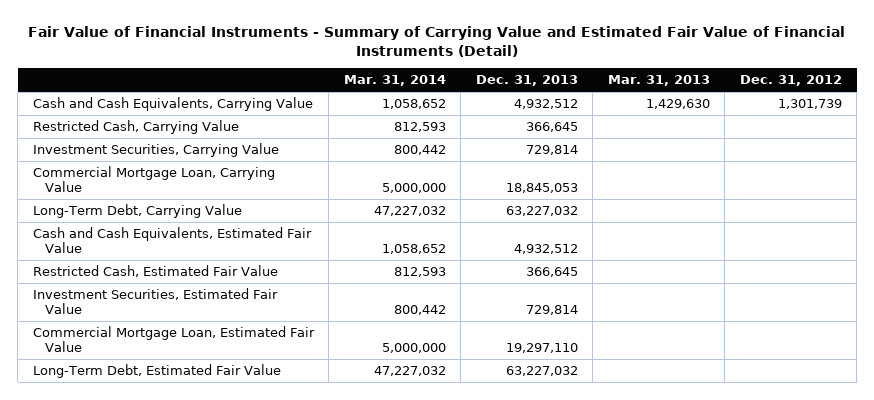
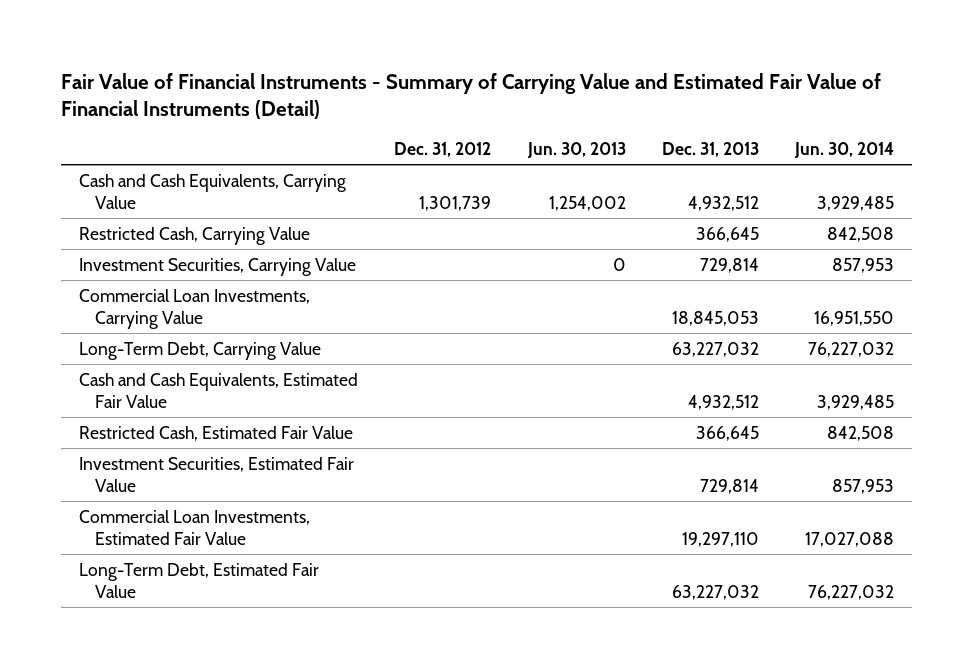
[343,75,446,87] Mar. 31, 2014 -> none
[607,75,710,87] Mar. 31, 2013 -> none
none -> [526,142,626,159] Jun. 30, 2013
none -> [793,142,894,159] Jun. 30, 2014
[32,165,275,193] Commercial Mortgage Loan, Carrying Value -> [79,288,311,330] Commercial Loan Investments, Carrying Value
[32,325,315,353] Commercial Mortgage Loan, Estimated Fair Value -> [79,509,311,546] Commercial Loan Investments, Estimated Fair Value

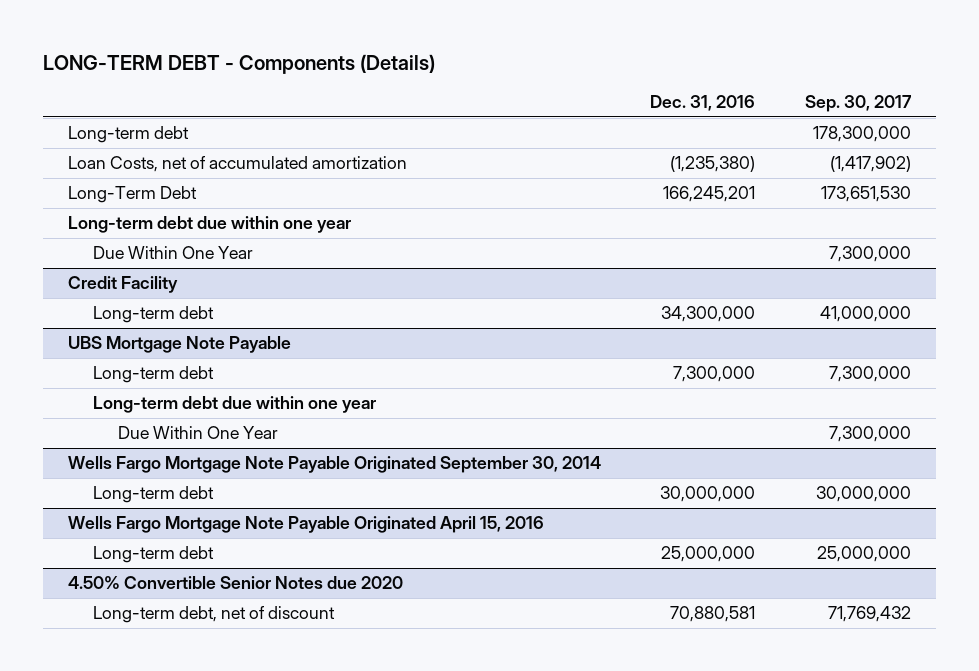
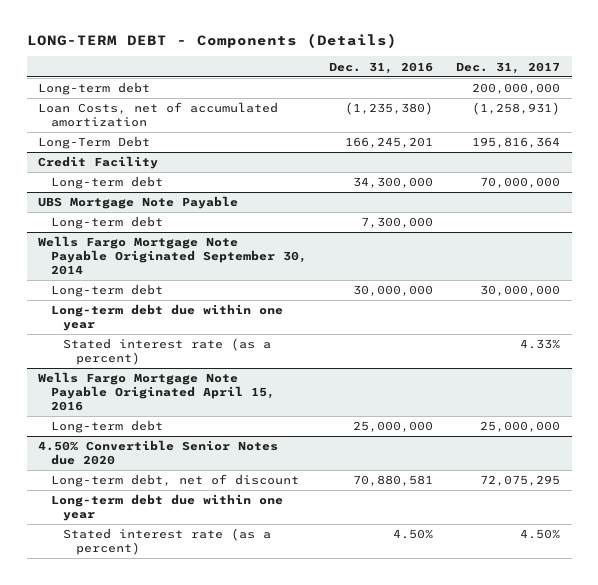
[804,95,912,113] Sep. 30, 2017 -> none
none -> [456,61,561,74] Dec. 31, 2017
[67,216,351,234] Long-term debt due within one year -> none
[92,246,253,260] Due Within One Year -> none
[92,396,376,414] Long-term debt due within one year -> none
[117,426,278,440] Due Within One Year -> none
none -> [50,304,283,331] Long-term debt due within one year
none -> [63,338,272,365] Stated interest rate (as a percent)
none -> [50,494,283,521] Long-term debt due within one year
none -> [63,528,272,555] Stated interest rate (as a percent)

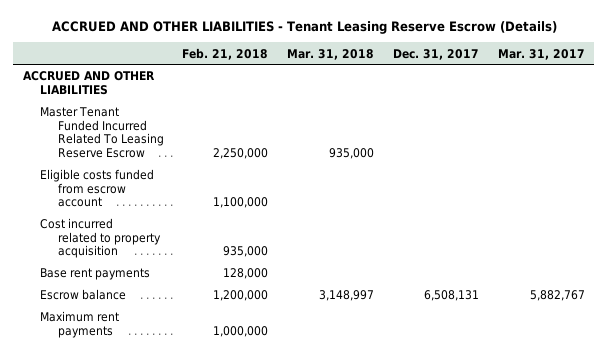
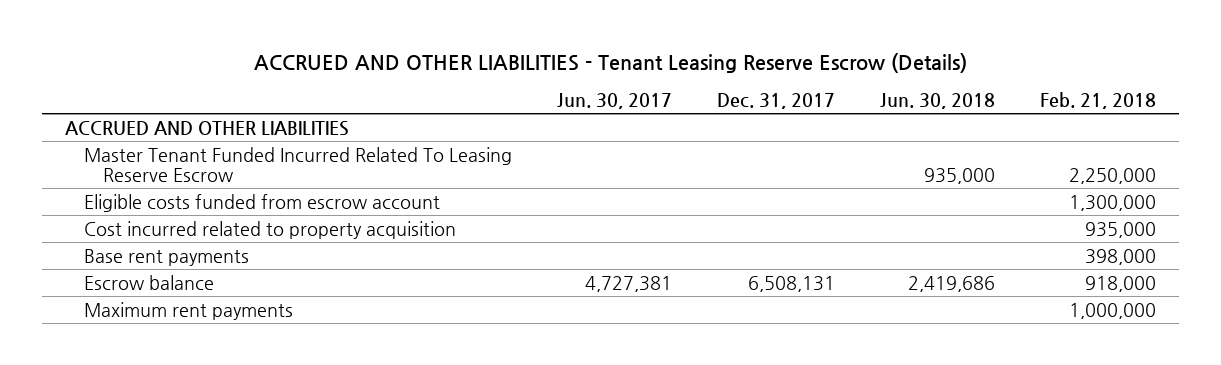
[287,48,375,60] Mar. 31, 2018 -> none
[497,48,585,60] Mar. 31, 2017 -> none
none -> [556,92,672,109] Jun. 30, 2017
none -> [879,92,995,109] Jun. 30, 2018
[213,197,269,209] 1,100,000 -> [1069,194,1157,211] 1,300,000
[223,268,269,280] 128,000 -> [1085,248,1157,265] 398,000
[213,290,269,302] 1,200,000 -> [1085,275,1157,292] 918,000

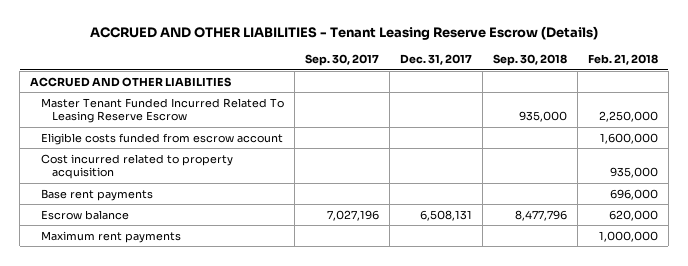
[556,92,672,109] Jun. 30, 2017 -> none
[879,92,995,109] Jun. 30, 2018 -> none
none -> [305,53,380,66] Sep. 30, 2017
none -> [492,53,567,66] Sep. 30, 2018
[1069,194,1157,211] 1,300,000 -> [599,132,658,144] 1,600,000
[1085,248,1157,265] 398,000 -> [609,188,658,200] 696,000
[1085,275,1157,292] 918,000 -> [608,209,658,221] 620,000

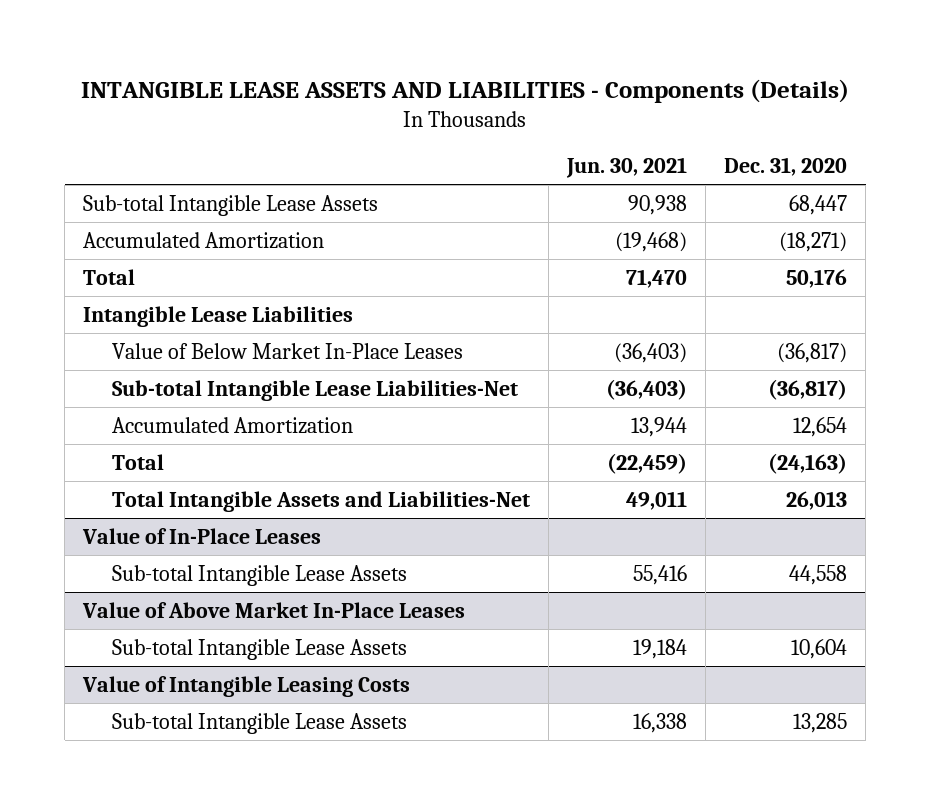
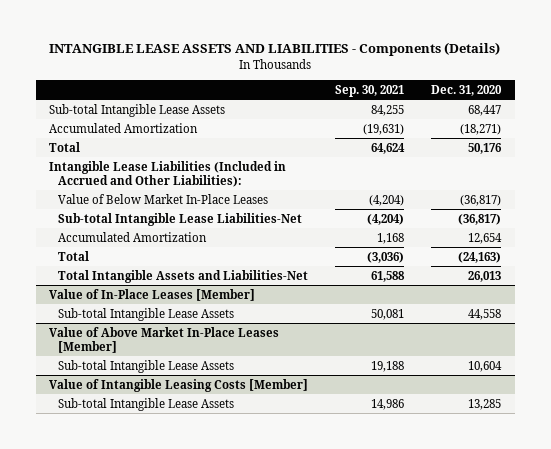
[566,157,688,179] Jun. 30, 2021 -> none
none -> [335,84,405,97] Sep. 30, 2021
[83,305,354,327] Intangible Lease Liabilities -> [49,160,287,187] Intangible Lease Liabilities (Included in Accrued and Other Liabilities):
[82,527,322,544] Value of In-Place Leases -> [49,288,256,301] Value of In-Place Leases [Member]
[82,601,466,618] Value of Above Market In-Place Leases -> [49,326,280,353] Value of Above Market In-Place Leases [Member]
[82,675,411,697] Value of Intangible Leasing Costs -> [49,378,309,392] Value of Intangible Leasing Costs [Member]

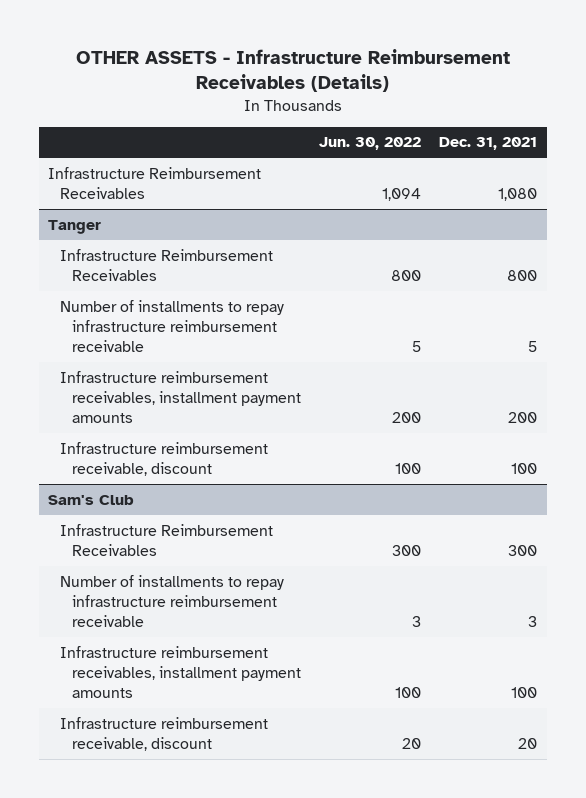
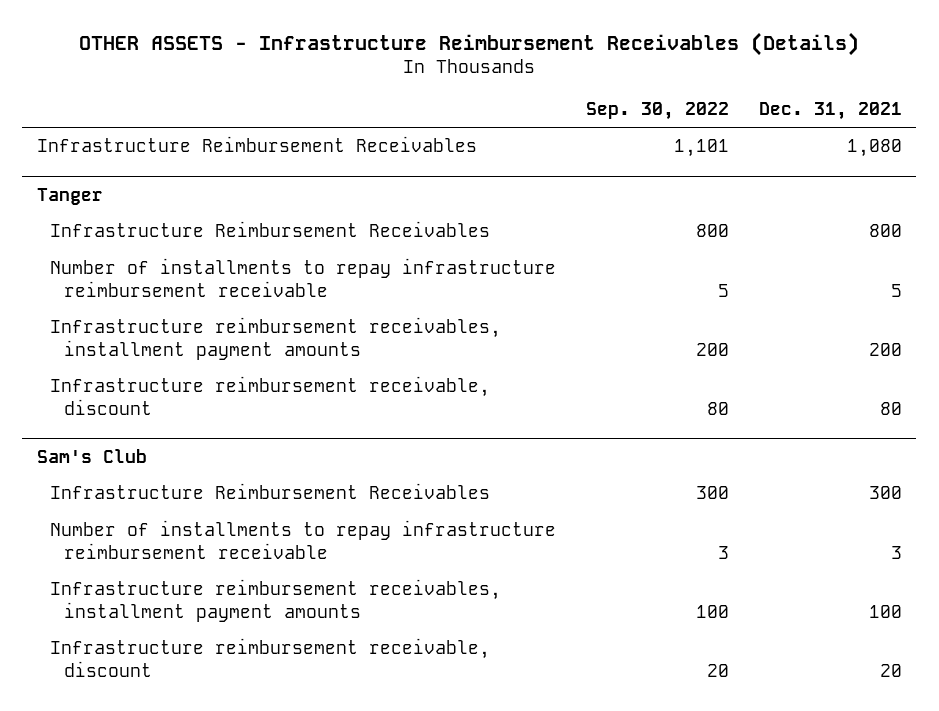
[318,137,421,151] Jun. 30, 2022 -> none
none -> [586,102,730,121] Sep. 30, 2022
[511,462,538,474] 100 -> [879,402,902,416] 80

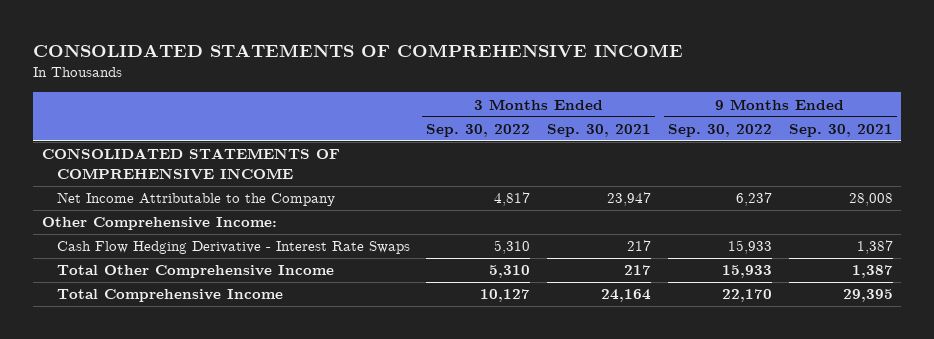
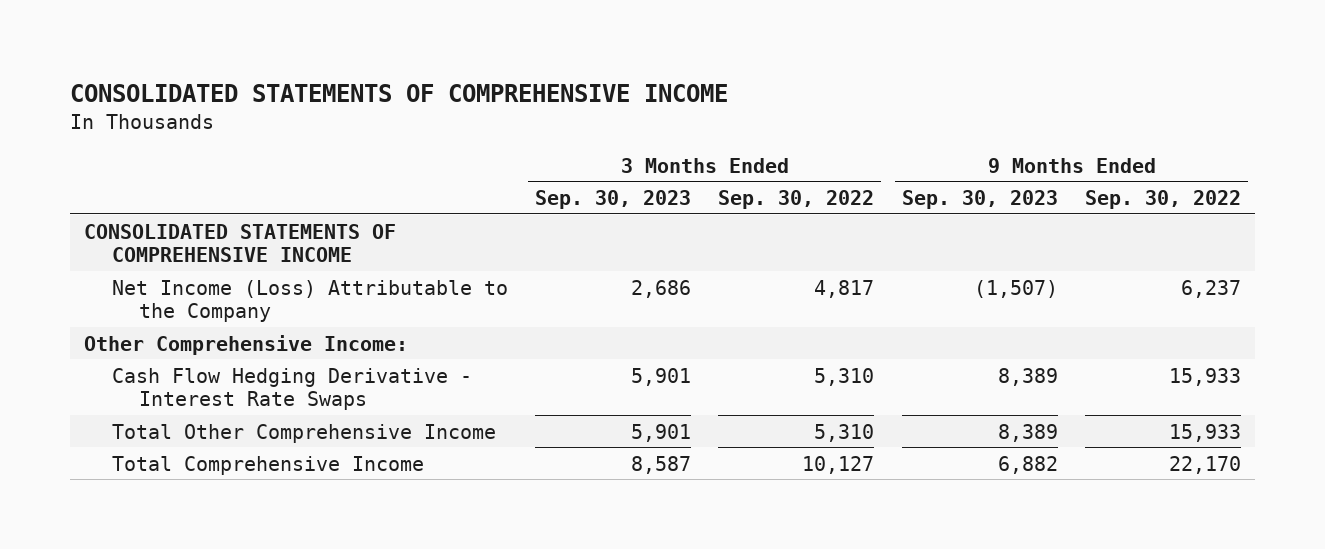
[547,123,652,137] Sep. 30, 2021 -> none
[788,123,893,137] Sep. 30, 2021 -> none
none -> [534,190,691,210] Sep. 30, 2023
none -> [901,190,1058,210] Sep. 30, 2023
[56,192,335,207] Net Income Attributable to the Company -> [111,279,508,323] Net Income (Loss) Attributable to the Company

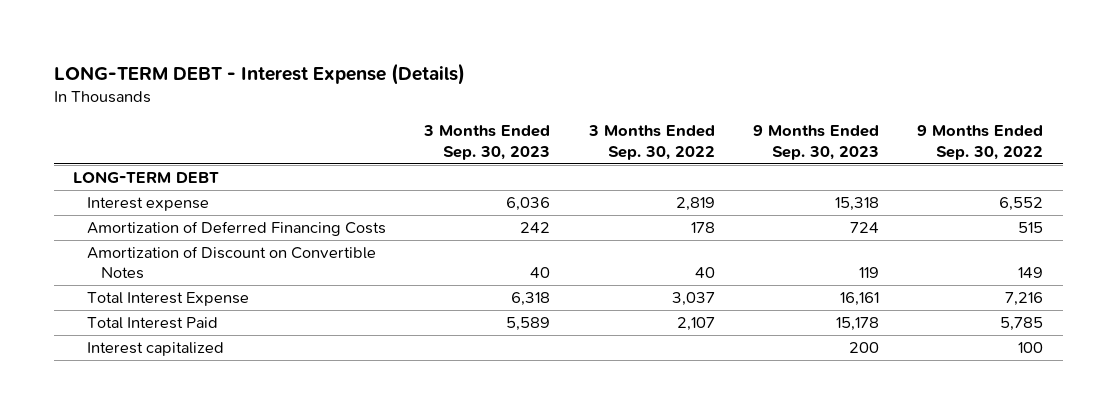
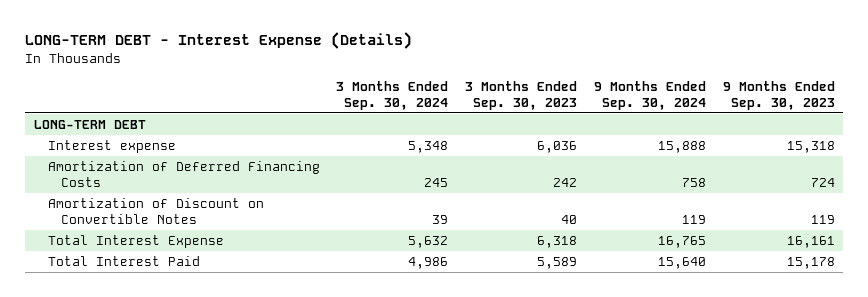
[587,125,715,160] 3 Months Ended Sep. 30, 2022 -> none
[917,125,1044,160] 9 Months Ended Sep. 30, 2022 -> none
none -> [336,80,449,110] 3 Months Ended Sep. 30, 2024
none -> [593,80,706,110] 9 Months Ended Sep. 30, 2024
[87,341,225,356] Interest capitalized -> none

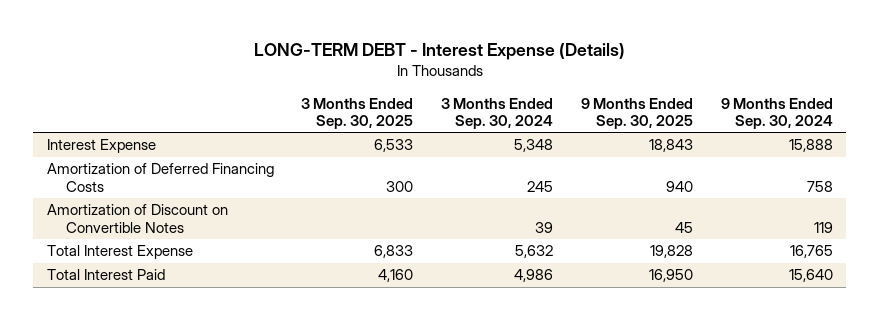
[465,80,578,110] 3 Months Ended Sep. 30, 2023 -> none
[722,80,835,110] 9 Months Ended Sep. 30, 2023 -> none
none -> [301,97,414,129] 3 Months Ended Sep. 30, 2025
none -> [580,97,693,129] 9 Months Ended Sep. 30, 2025
[33,120,146,130] LONG-TERM DEBT -> none
[47,140,176,154] Interest expense -> [46,139,156,154] Interest Expense

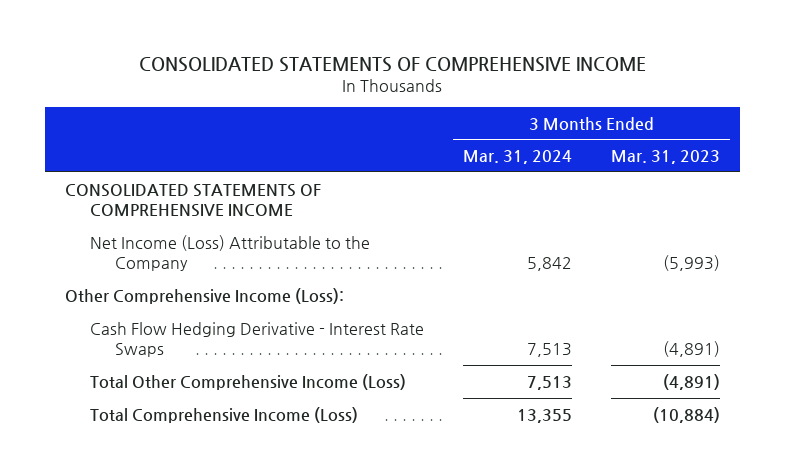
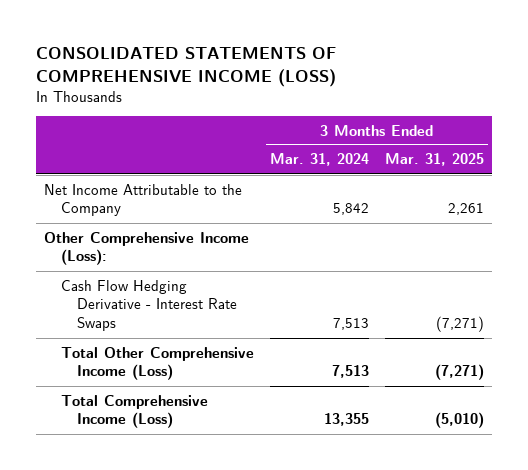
[139,56,647,72] CONSOLIDATED STATEMENTS OF COMPREHENSIVE INCOME -> [36,47,337,87] CONSOLIDATED STATEMENTS OF COMPREHENSIVE INCOME (LOSS)
[611,150,721,165] Mar. 31, 2023 -> none
none -> [385,153,485,167] Mar. 31, 2025
[64,183,321,218] CONSOLIDATED STATEMENTS OF COMPREHENSIVE INCOME -> none
[89,234,370,272] Net Income (Loss) Attributable to the Company -> [44,183,243,217] Net Income Attributable to the Company

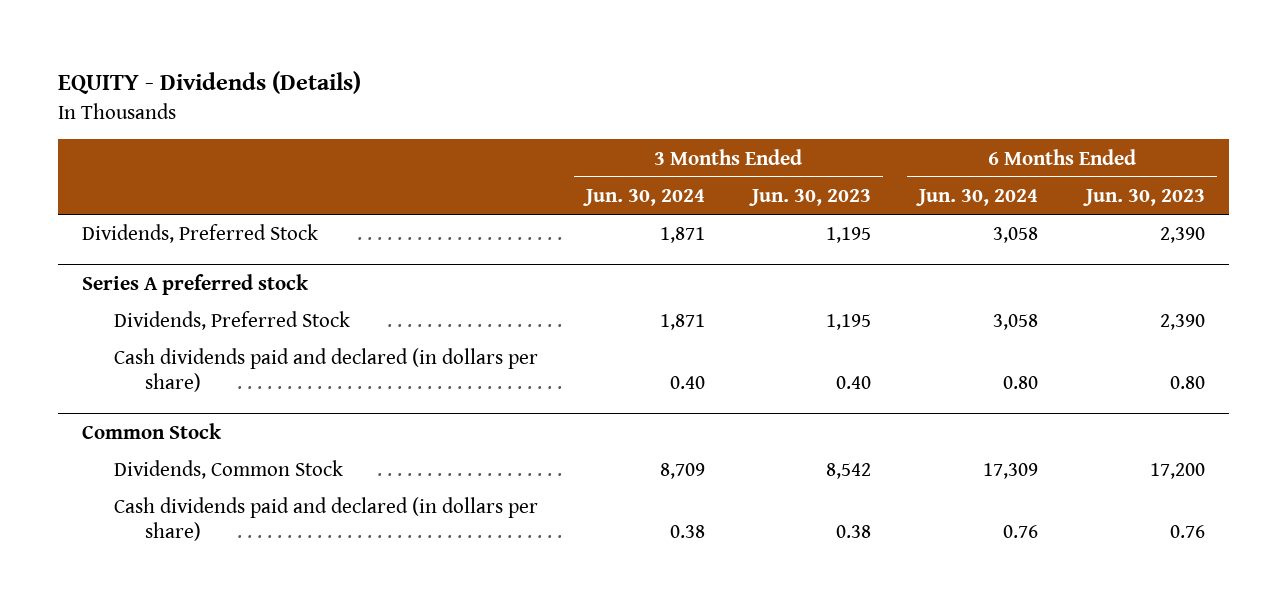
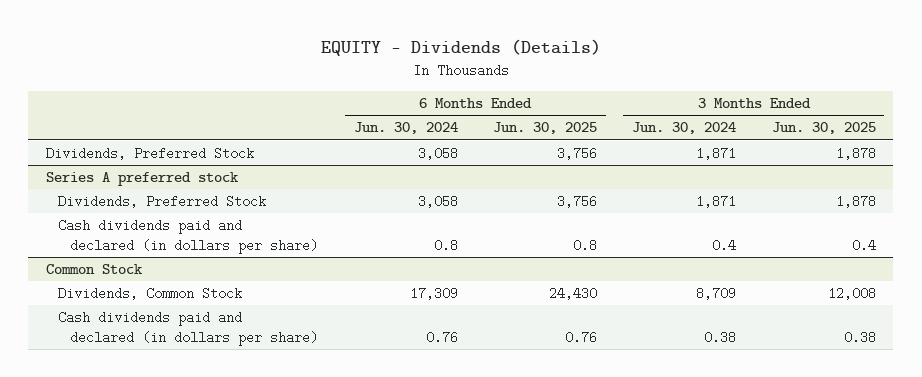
[749,189,872,207] Jun. 30, 2023 -> none
[1083,189,1206,207] Jun. 30, 2023 -> none
none -> [492,122,597,135] Jun. 30, 2025
none -> [771,122,876,135] Jun. 30, 2025
[669,376,705,390] 0.40 -> [712,238,737,252] 0.4
[1003,376,1039,390] 0.80 -> [433,238,458,252] 0.8

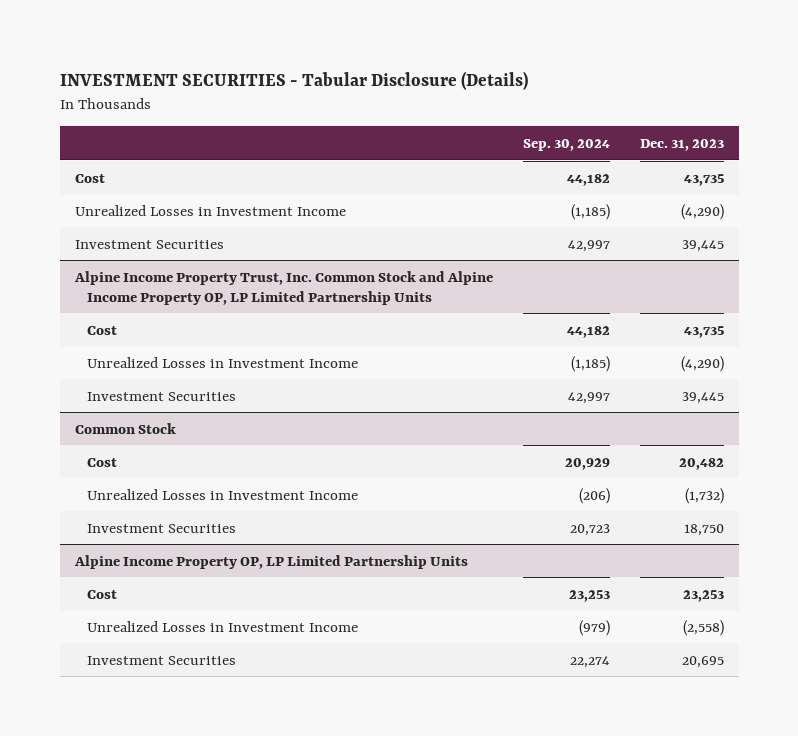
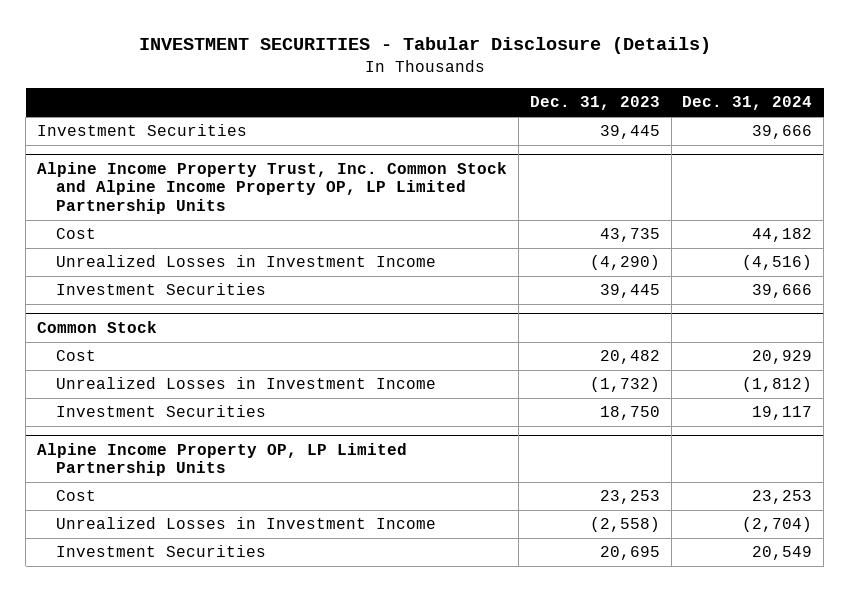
[522,138,610,151] Sep. 30, 2024 -> none
none -> [682,96,813,111] Dec. 31, 2024
[74,173,105,183] Cost -> none
[74,204,346,216] Unrealized Losses in Investment Income -> none

